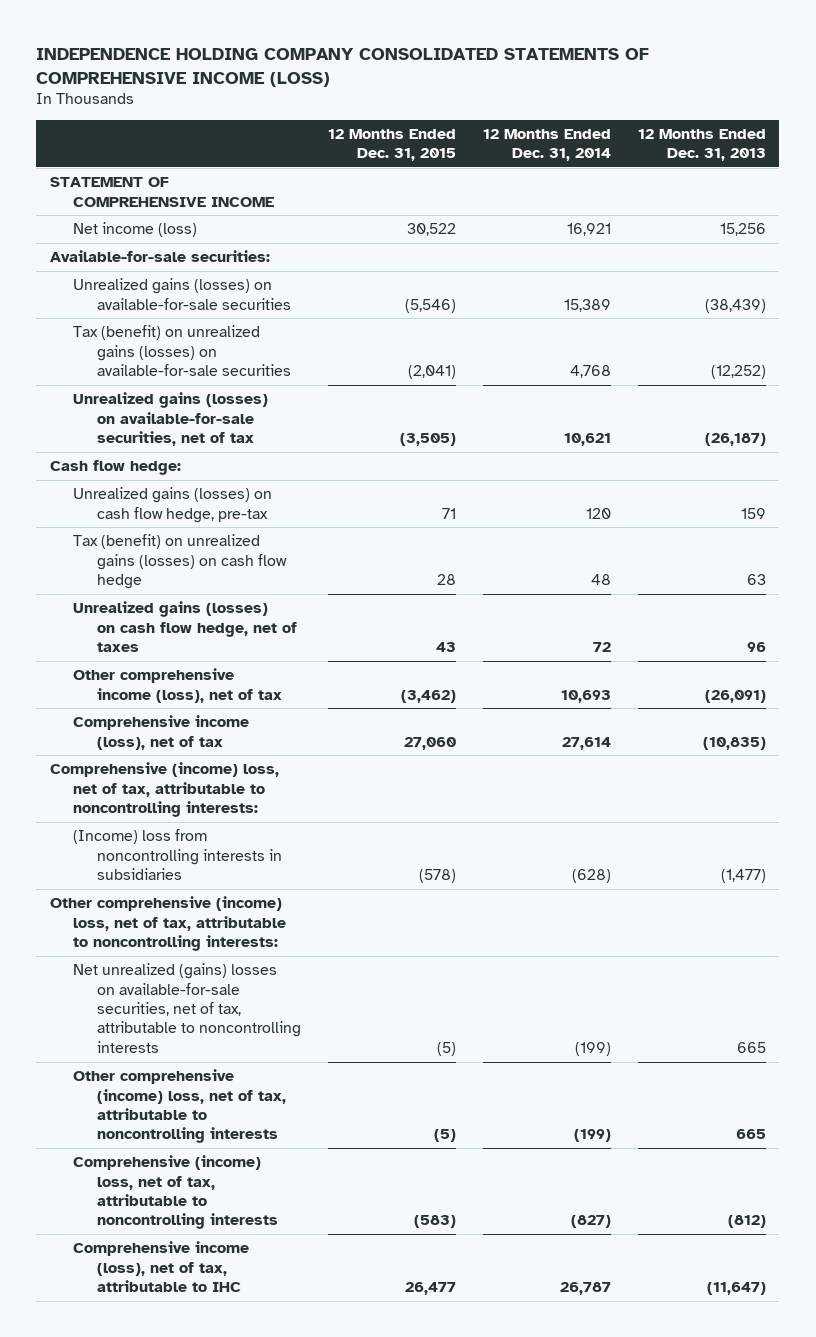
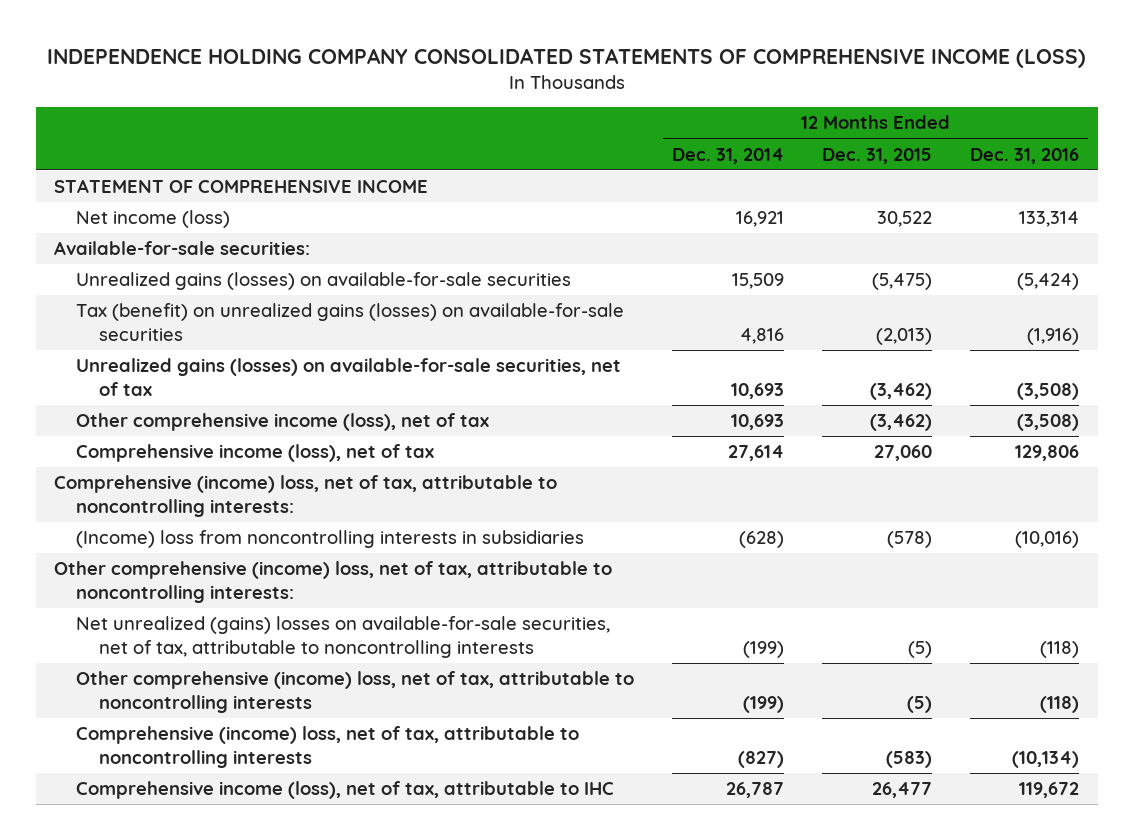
[637,128,766,162] 12 Months Ended Dec. 31, 2013 -> none
none -> [969,147,1079,164] Dec. 31, 2016
[49,460,181,476] Cash flow hedge: -> none
[73,487,273,523] Unrealized gains (losses) on cash flow hedge, pre-tax -> none
[73,534,287,589] Tax (benefit) on unrealized gains (losses) on cash flow hedge -> none
[73,601,297,652] Unrealized gains (losses) on cash flow hedge, net of taxes -> none
[404,298,456,313] (5,546) -> [872,273,933,291] (5,475)
[563,298,611,312] 15,389 -> [732,273,785,290] 15,509
[407,364,456,379] (2,041) -> [876,327,933,345] (2,013)
[569,364,611,378] 4,768 -> [740,327,785,344] 4,816
[399,432,456,446] (3,505) -> [870,382,933,400] (3,462)
[563,432,611,446] 10,621 -> [731,382,785,399] 10,693

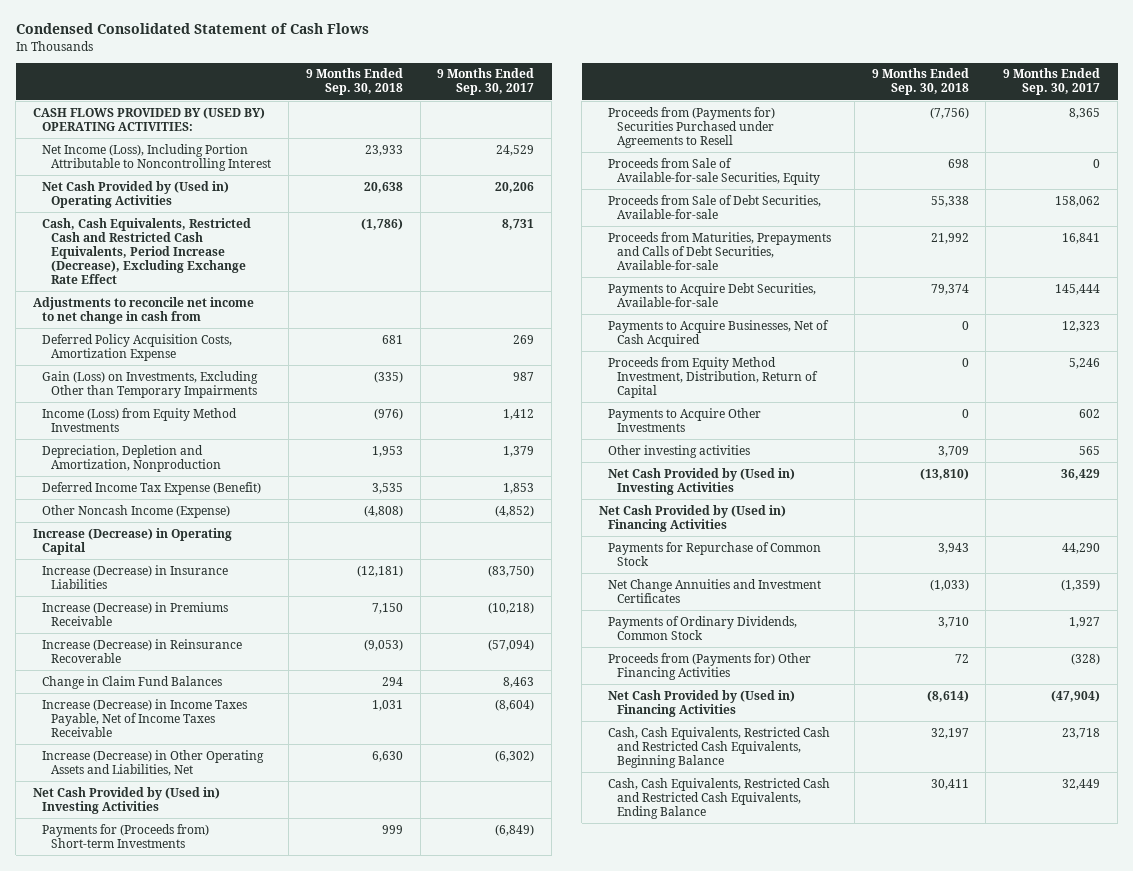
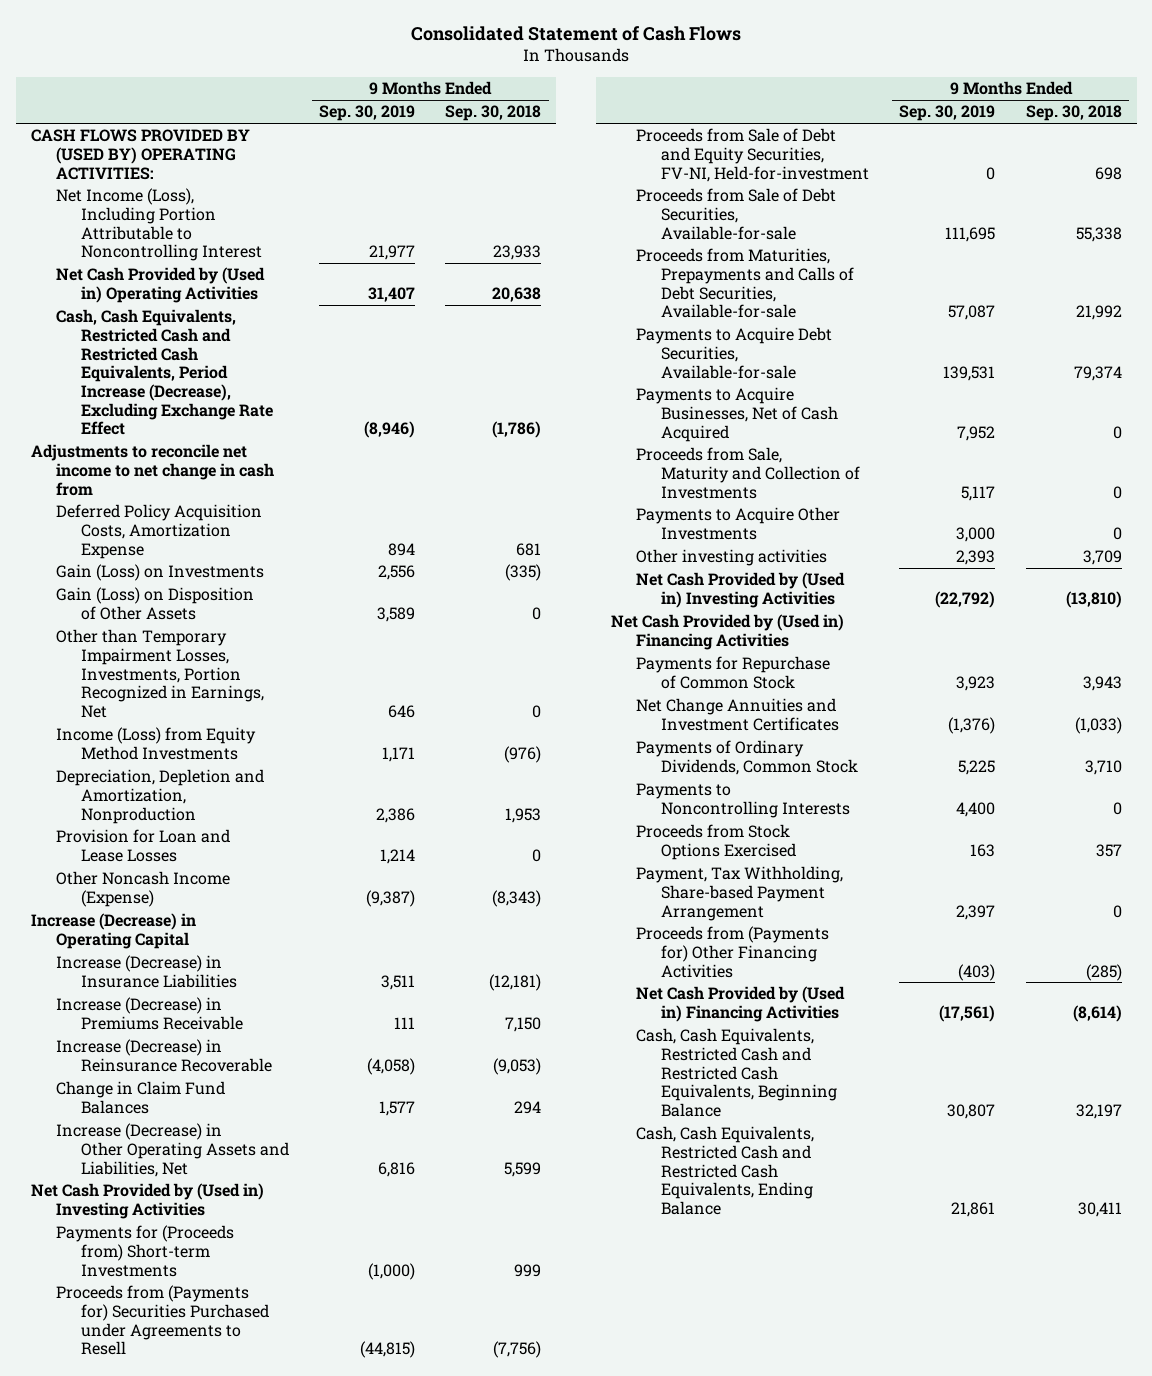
[15,23,369,35] Condensed Consolidated Statement of Cash Flows -> [411,26,742,42] Consolidated Statement of Cash Flows
[437,68,535,96] 9 Months Ended Sep. 30, 2017 -> none
none -> [319,105,416,122] Sep. 30, 2019
[42,370,259,398] Gain (Loss) on Investments, Excluding Other than Temporary Impairments -> [55,564,264,582] Gain (Loss) on Investments
none -> [55,587,254,620] Gain (Loss) on Disposition of Other Assets
none -> [55,629,264,718] Other than Temporary Impairment Losses, Investments, Portion Recognized in Earnings, Net
[42,481,262,495] Deferred Income Tax Expense (Benefit) -> none
none -> [55,829,230,862] Provision for Loan and Lease Losses
[363,504,403,517] (4,808) -> [492,889,542,907] (8,343)
[42,698,248,737] Increase (Decrease) in Income Taxes Payable, Net of Income Taxes Receivable -> none
[371,750,403,762] 6,630 -> [504,1161,542,1177] 5,599
[607,157,821,185] Proceeds from Sale of Available-for-sale Securities, Equity -> [636,128,870,182] Proceeds from Sale of Debt and Equity Securities, FV-NI, Held-for-investment
[607,356,819,398] Proceeds from Equity Method Investment, Distribution, Return of Capital -> none
none -> [636,447,861,499] Proceeds from Sale, Maturity and Collection of Investments
none -> [636,783,851,818] Payments to Noncontrolling Interests
none -> [636,824,797,860] Proceeds from Stock Options Exercised
none -> [636,866,844,921] Payment, Tax Withholding, Share-based Payment Arrangement
[954,653,969,663] 72 -> [1085,963,1122,981] (285)

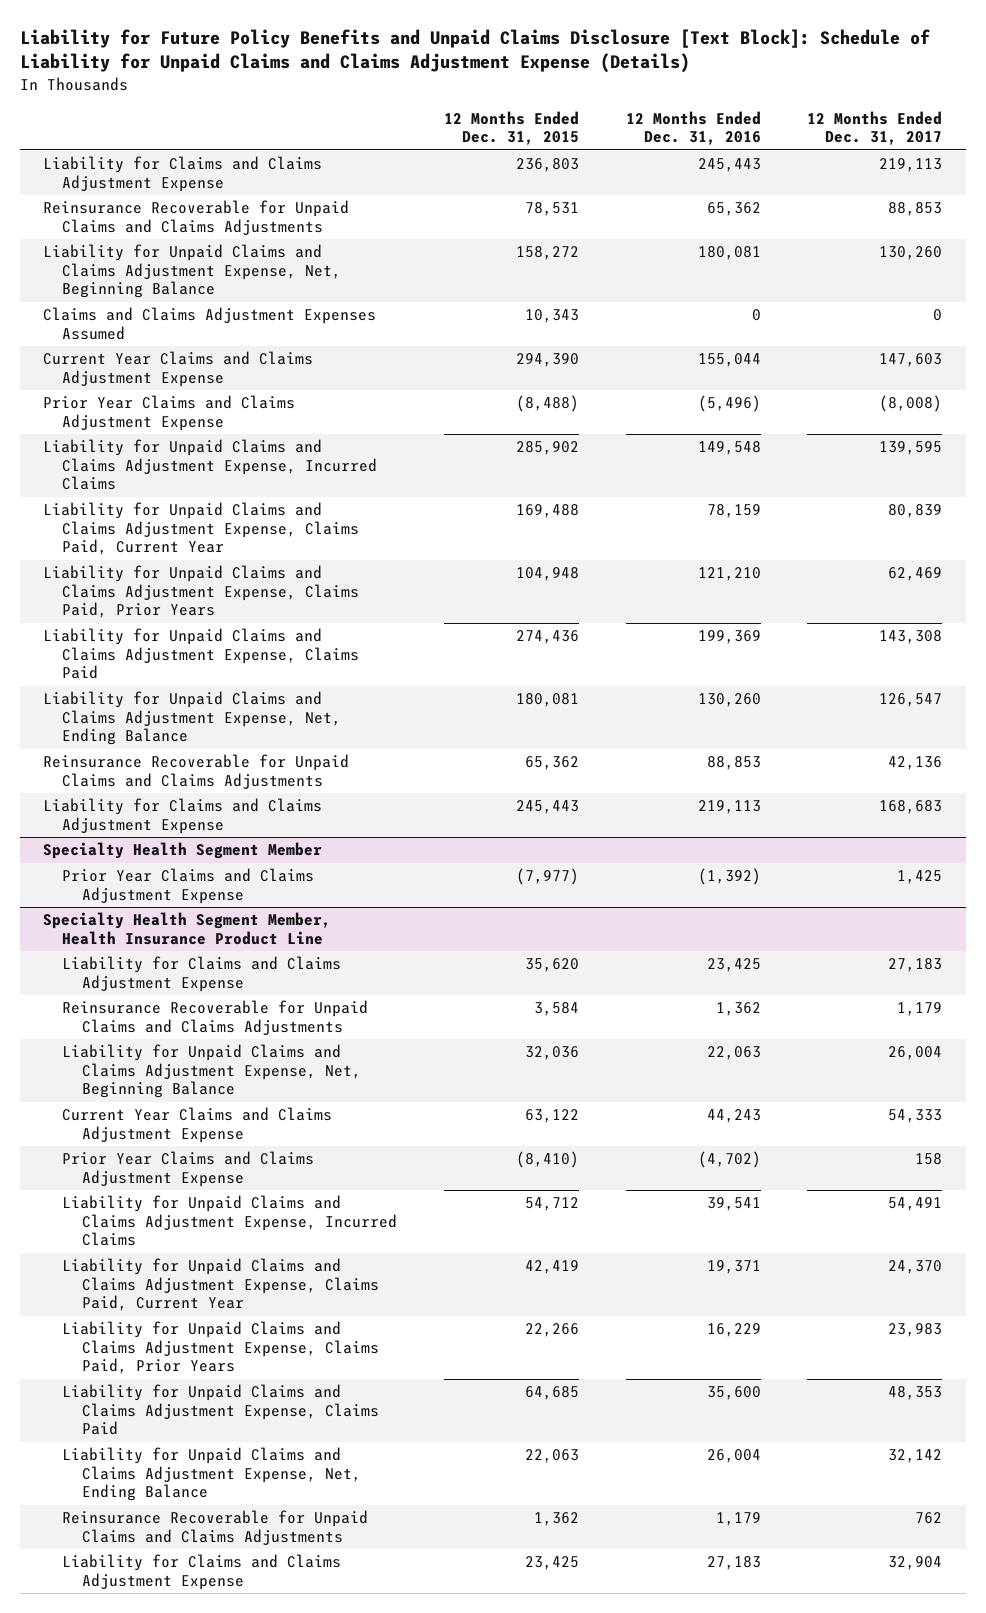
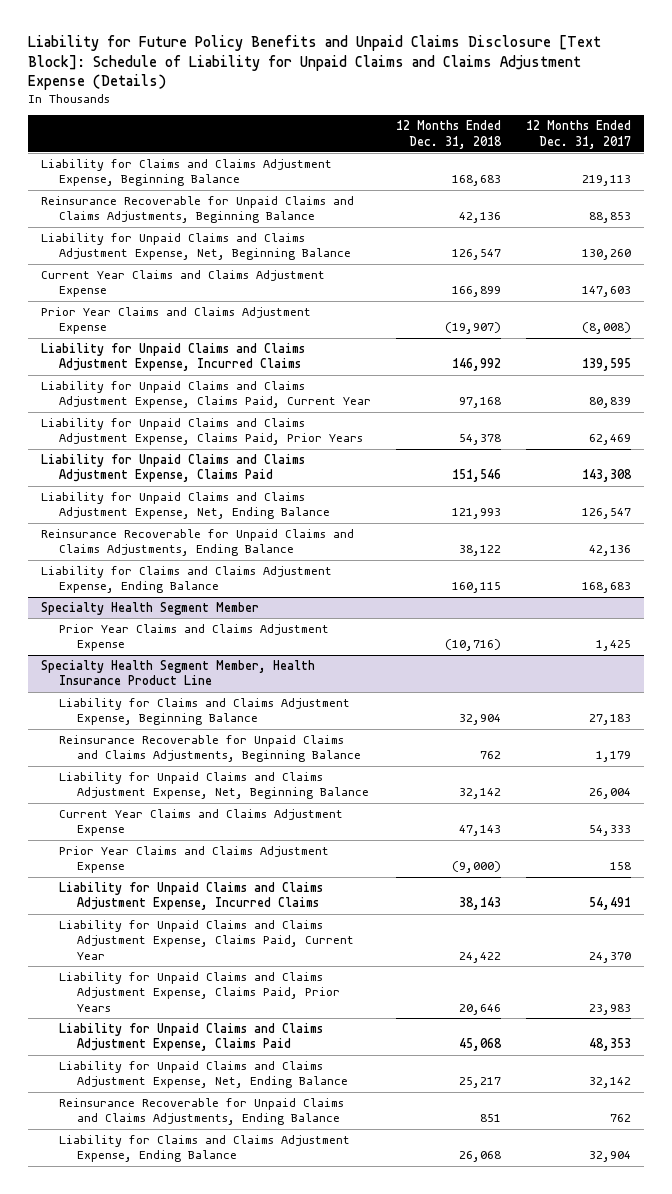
[443,110,579,146] 12 Months Ended Dec. 31, 2015 -> none
[625,110,761,146] 12 Months Ended Dec. 31, 2016 -> none
none -> [396,120,503,149] 12 Months Ended Dec. 31, 2018
[43,156,323,192] Liability for Claims and Claims Adjustment Expense -> [40,158,332,187] Liability for Claims and Claims Adjustment Expense, Beginning Balance
[43,200,350,235] Reinsurance Recoverable for Unpaid Claims and Claims Adjustments -> [40,195,354,224] Reinsurance Recoverable for Unpaid Claims and Claims Adjustments, Beginning Balance
[43,307,377,340] Claims and Claims Adjustment Expenses Assumed -> none
[43,754,350,789] Reinsurance Recoverable for Unpaid Claims and Claims Adjustments -> [40,528,354,557] Reinsurance Recoverable for Unpaid Claims and Claims Adjustments, Ending Balance
[43,798,323,834] Liability for Claims and Claims Adjustment Expense -> [40,565,332,594] Liability for Claims and Claims Adjustment Expense, Ending Balance
[62,956,342,992] Liability for Claims and Claims Adjustment Expense -> [58,697,350,726] Liability for Claims and Claims Adjustment Expense, Beginning Balance
[62,1000,369,1035] Reinsurance Recoverable for Unpaid Claims and Claims Adjustments -> [58,734,361,763] Reinsurance Recoverable for Unpaid Claims and Claims Adjustments, Beginning Balance
[62,1510,369,1545] Reinsurance Recoverable for Unpaid Claims and Claims Adjustments -> [58,1097,344,1126] Reinsurance Recoverable for Unpaid Claims and Claims Adjustments, Ending Balance
[62,1554,342,1590] Liability for Claims and Claims Adjustment Expense -> [58,1134,350,1163] Liability for Claims and Claims Adjustment Expense, Ending Balance

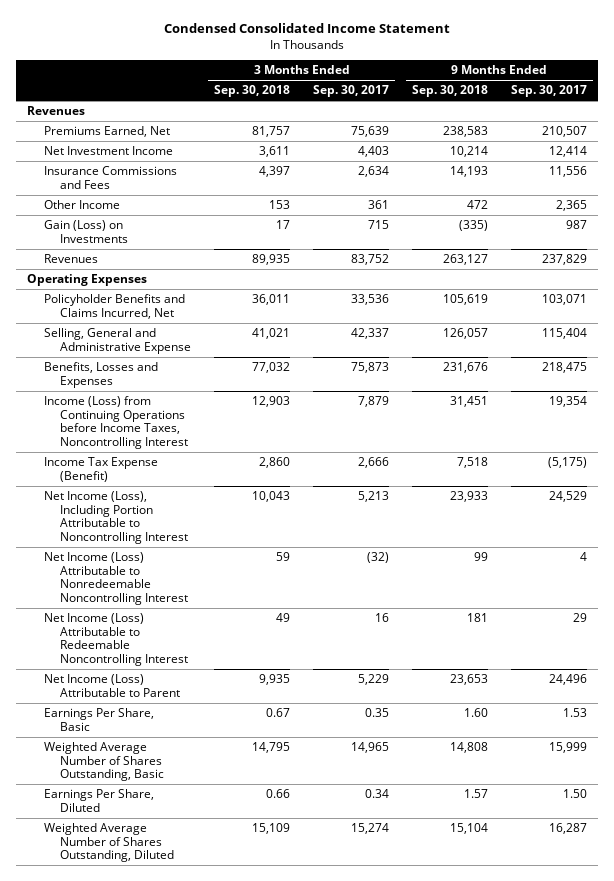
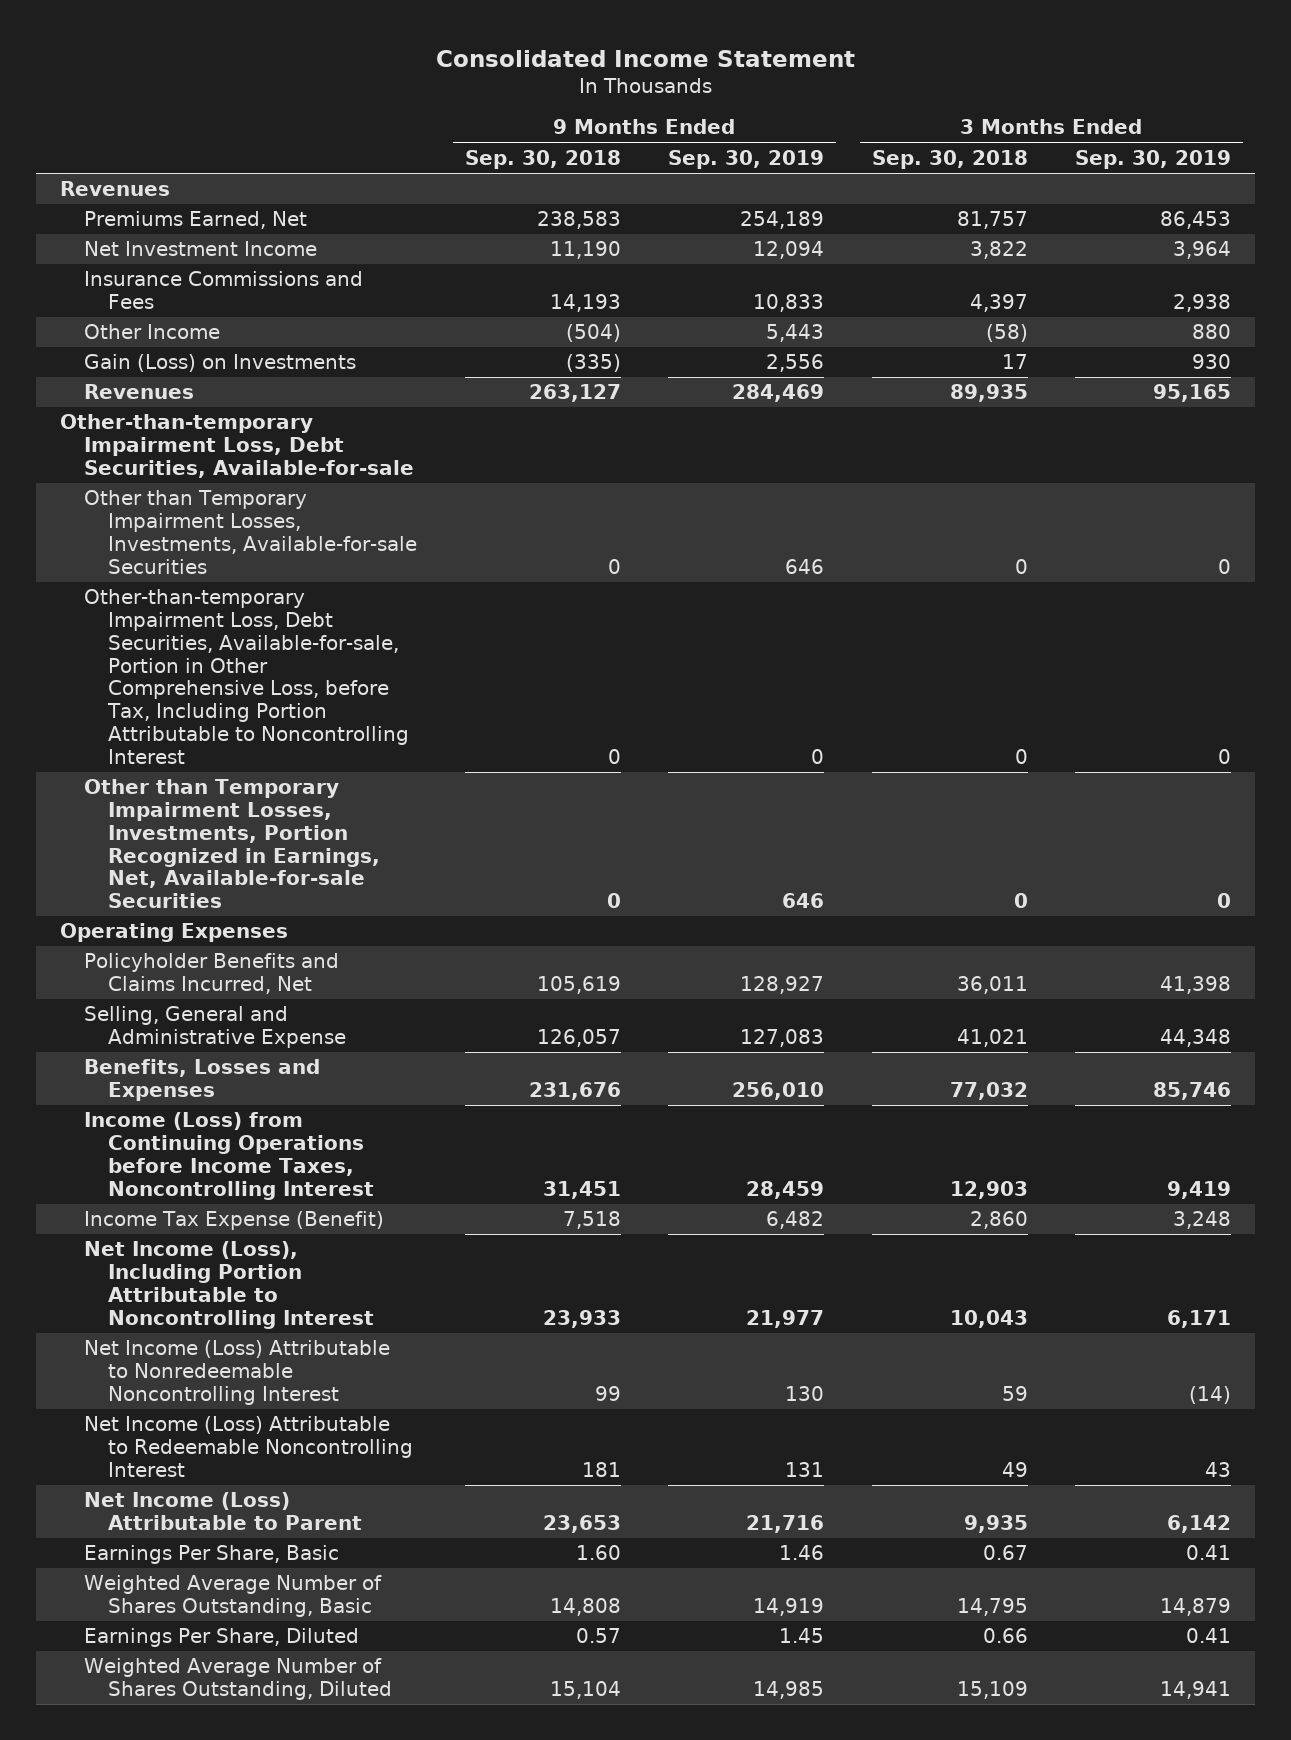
[163,23,450,34] Condensed Consolidated Income Statement -> [435,49,855,67] Consolidated Income Statement
[313,85,390,98] Sep. 30, 2017 -> none
[510,85,587,98] Sep. 30, 2017 -> none
none -> [668,149,825,169] Sep. 30, 2019
none -> [1075,149,1232,169] Sep. 30, 2019
[259,146,291,158] 3,611 -> [969,241,1028,260] 3,822
[449,146,488,158] 10,214 -> [549,241,621,260] 11,190
[269,200,291,210] 153 -> [985,324,1028,343] (58)
[466,200,488,210] 472 -> [565,324,621,343] (504)
none -> [60,414,415,478] Other-than-temporary Impairment Loss, Debt Securities, Available-for-sale
none -> [84,490,418,574] Other than Temporary Impairment Losses, Investments, Available-for-sale Securities
none -> [84,589,410,764] Other-than-temporary Impairment Loss, Debt Securities, Available-for-sale, Portion in Other Comprehensive Loss, before Tax, Including Portion Attributable to Noncontrolling Interest
none -> [84,779,381,909] Other than Temporary Impairment Losses, Investments, Portion Recognized in Earnings, Net, Available-for-sale Securities
[463,789,488,799] 1.57 -> [575,1628,621,1644] 0.57

